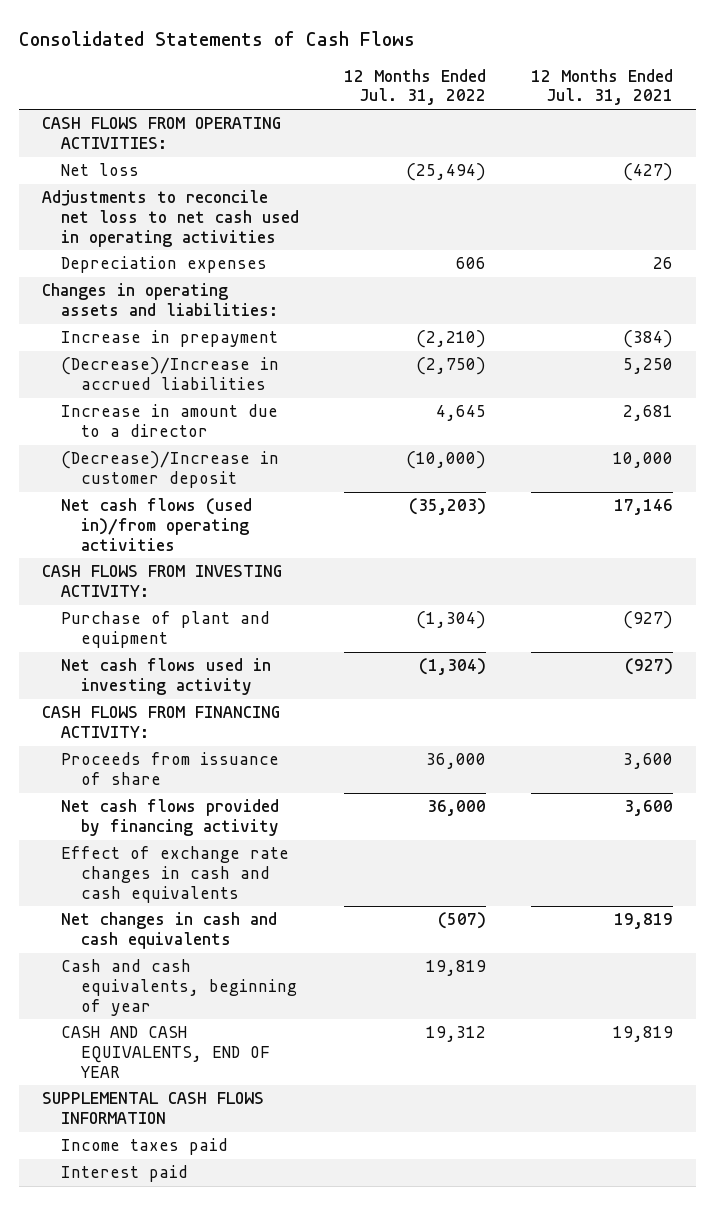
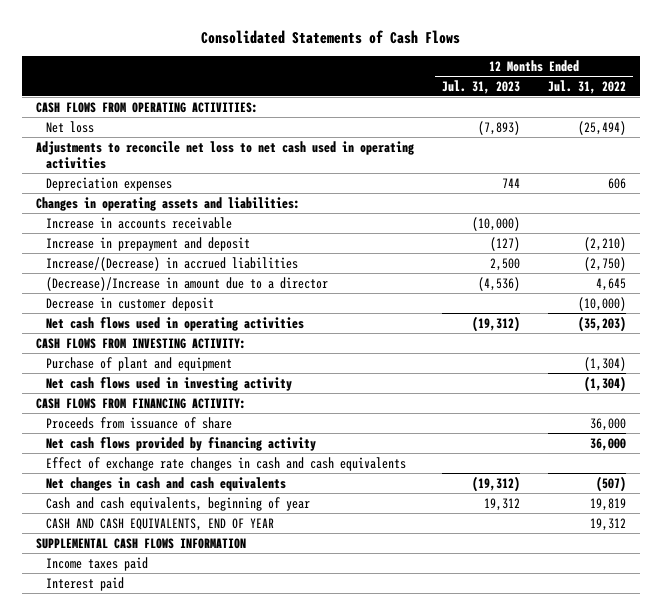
[531,68,674,106] 12 Months Ended Jul. 31, 2021 -> none
none -> [442,79,521,94] Jul. 31, 2023
none -> [45,216,232,229] Increase in accounts receivable
[61,330,279,348] Increase in prepayment -> [45,236,250,251] Increase in prepayment and deposit
[61,357,280,390] (Decrease)/Increase in accrued liabilities -> [45,256,298,271] Increase/(Decrease) in accrued liabilities
[61,404,279,437] Increase in amount due to a director -> [45,276,328,291] (Decrease)/Increase in amount due to a director
[61,451,280,488] (Decrease)/Increase in customer deposit -> [45,296,214,311] Decrease in customer deposit
[61,498,253,551] Net cash flows (used in)/from operating activities -> [45,316,304,331] Net cash flows used in operating activities

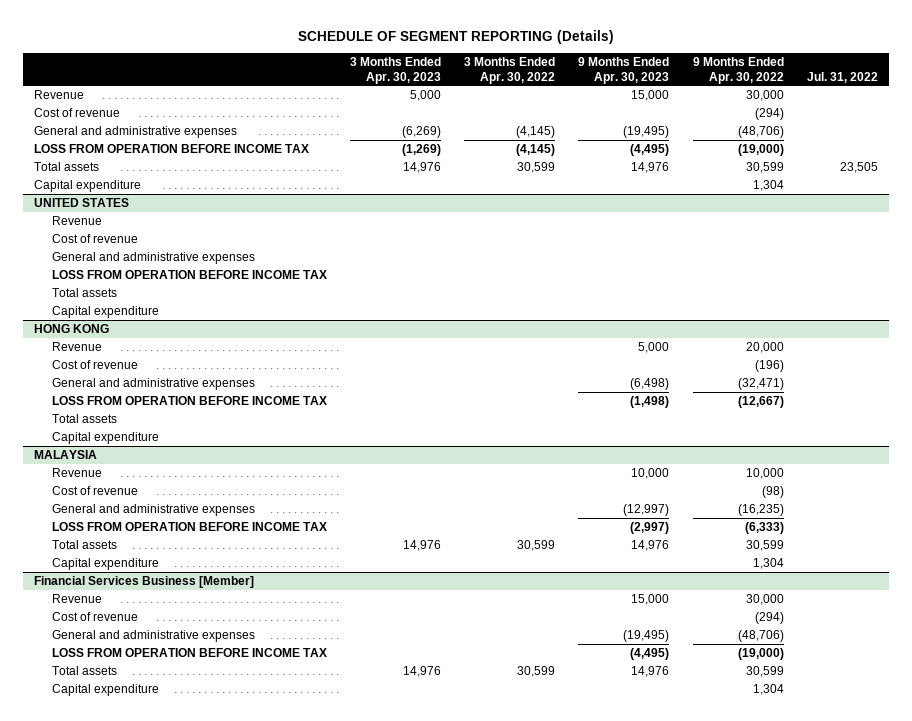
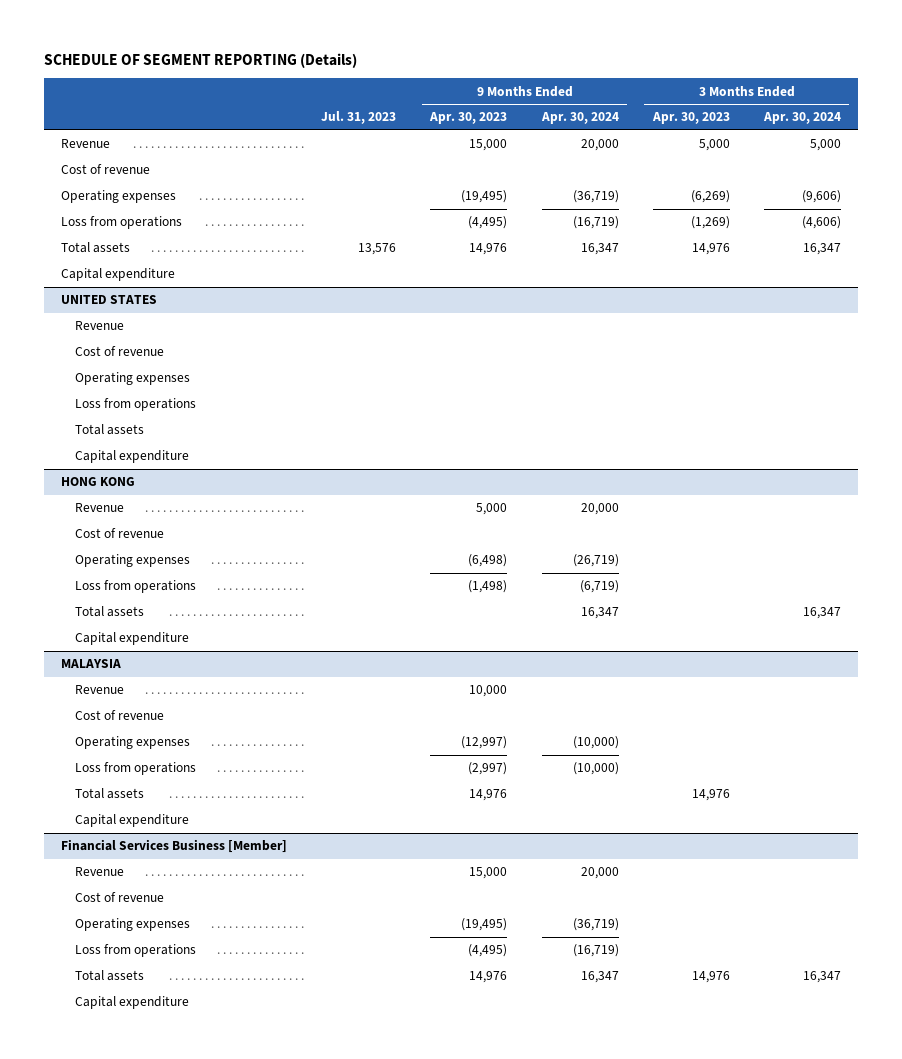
[464,57,556,84] 3 Months Ended Apr. 30, 2022 -> none
[692,57,784,84] 9 Months Ended Apr. 30, 2022 -> none
[806,71,878,83] Jul. 31, 2022 -> none
none -> [321,111,397,125] Jul. 31, 2023
none -> [540,112,619,125] Apr. 30, 2024
none -> [762,112,841,125] Apr. 30, 2024
[34,126,238,139] General and administrative expenses -> [61,190,177,204] Operating expenses
[34,144,310,154] LOSS FROM OPERATION BEFORE INCOME TAX -> [61,216,183,230] Loss from operations
[52,252,256,265] General and administrative expenses -> none
none -> [74,372,190,386] Operating expenses
[52,270,328,280] LOSS FROM OPERATION BEFORE INCOME TAX -> [74,398,196,412] Loss from operations
[52,378,256,391] General and administrative expenses -> [74,554,190,568] Operating expenses
[52,396,328,406] LOSS FROM OPERATION BEFORE INCOME TAX -> [74,580,196,594] Loss from operations
[52,504,256,517] General and administrative expenses -> [74,736,190,750] Operating expenses
[52,522,328,532] LOSS FROM OPERATION BEFORE INCOME TAX -> [74,762,196,776] Loss from operations
[52,630,256,643] General and administrative expenses -> [74,918,190,932] Operating expenses
[52,648,328,658] LOSS FROM OPERATION BEFORE INCOME TAX -> [74,944,196,958] Loss from operations

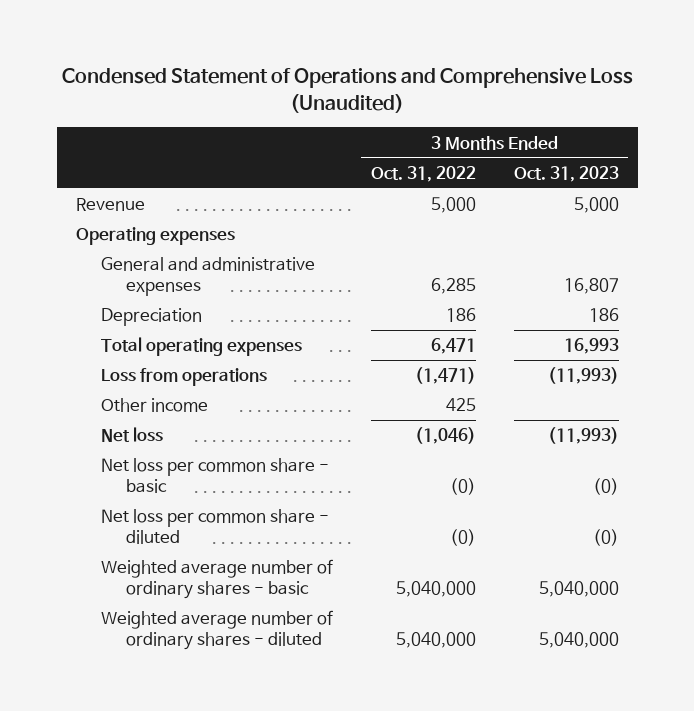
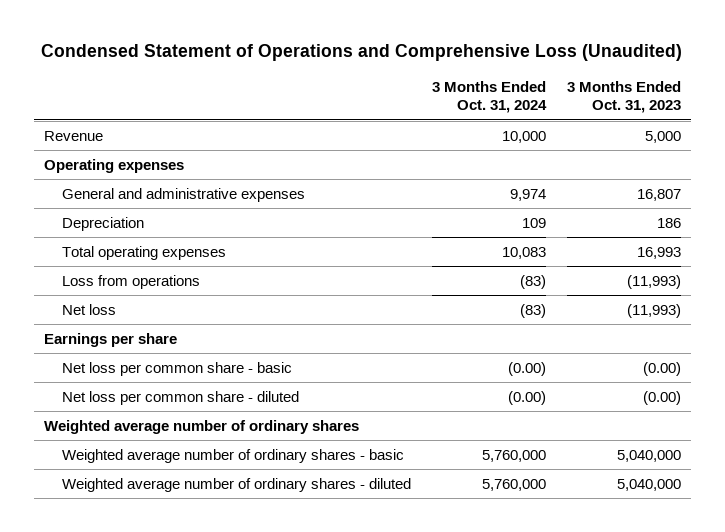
[370,165,476,182] Oct. 31, 2022 -> none
none -> [431,81,547,114] 3 Months Ended Oct. 31, 2024
[100,398,208,413] Other income -> none
none -> [44,332,178,347] Earnings per share
[592,478,619,496] (0) -> [642,361,681,376] (0.00)
[592,529,619,547] (0) -> [642,390,681,405] (0.00)
none -> [44,419,360,434] Weighted average number of ordinary shares

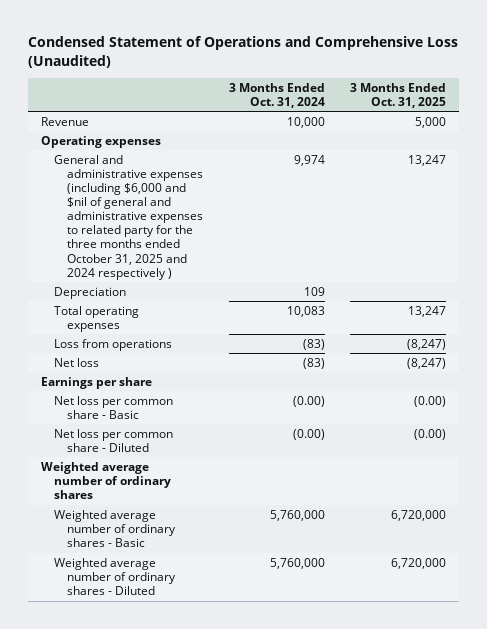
[566,81,681,114] 3 Months Ended Oct. 31, 2023 -> none
none -> [350,82,447,109] 3 Months Ended Oct. 31, 2025
[61,187,305,202] General and administrative expenses -> [54,154,204,280] General and administrative expenses (including $6,000 and $nil of general and administrative expenses to related party for the three months ended October 31, 2025 and 2024 respectively )
[61,361,292,376] Net loss per common share - basic -> [54,395,174,420] Net loss per common share - Basic
[61,390,299,405] Net loss per common share - diluted -> [54,428,174,453] Net loss per common share - Diluted
[61,448,404,463] Weighted average number of ordinary shares - basic -> [54,509,177,548] Weighted average number of ordinary shares - Basic
[61,477,411,492] Weighted average number of ordinary shares - diluted -> [54,557,177,596] Weighted average number of ordinary shares - Diluted

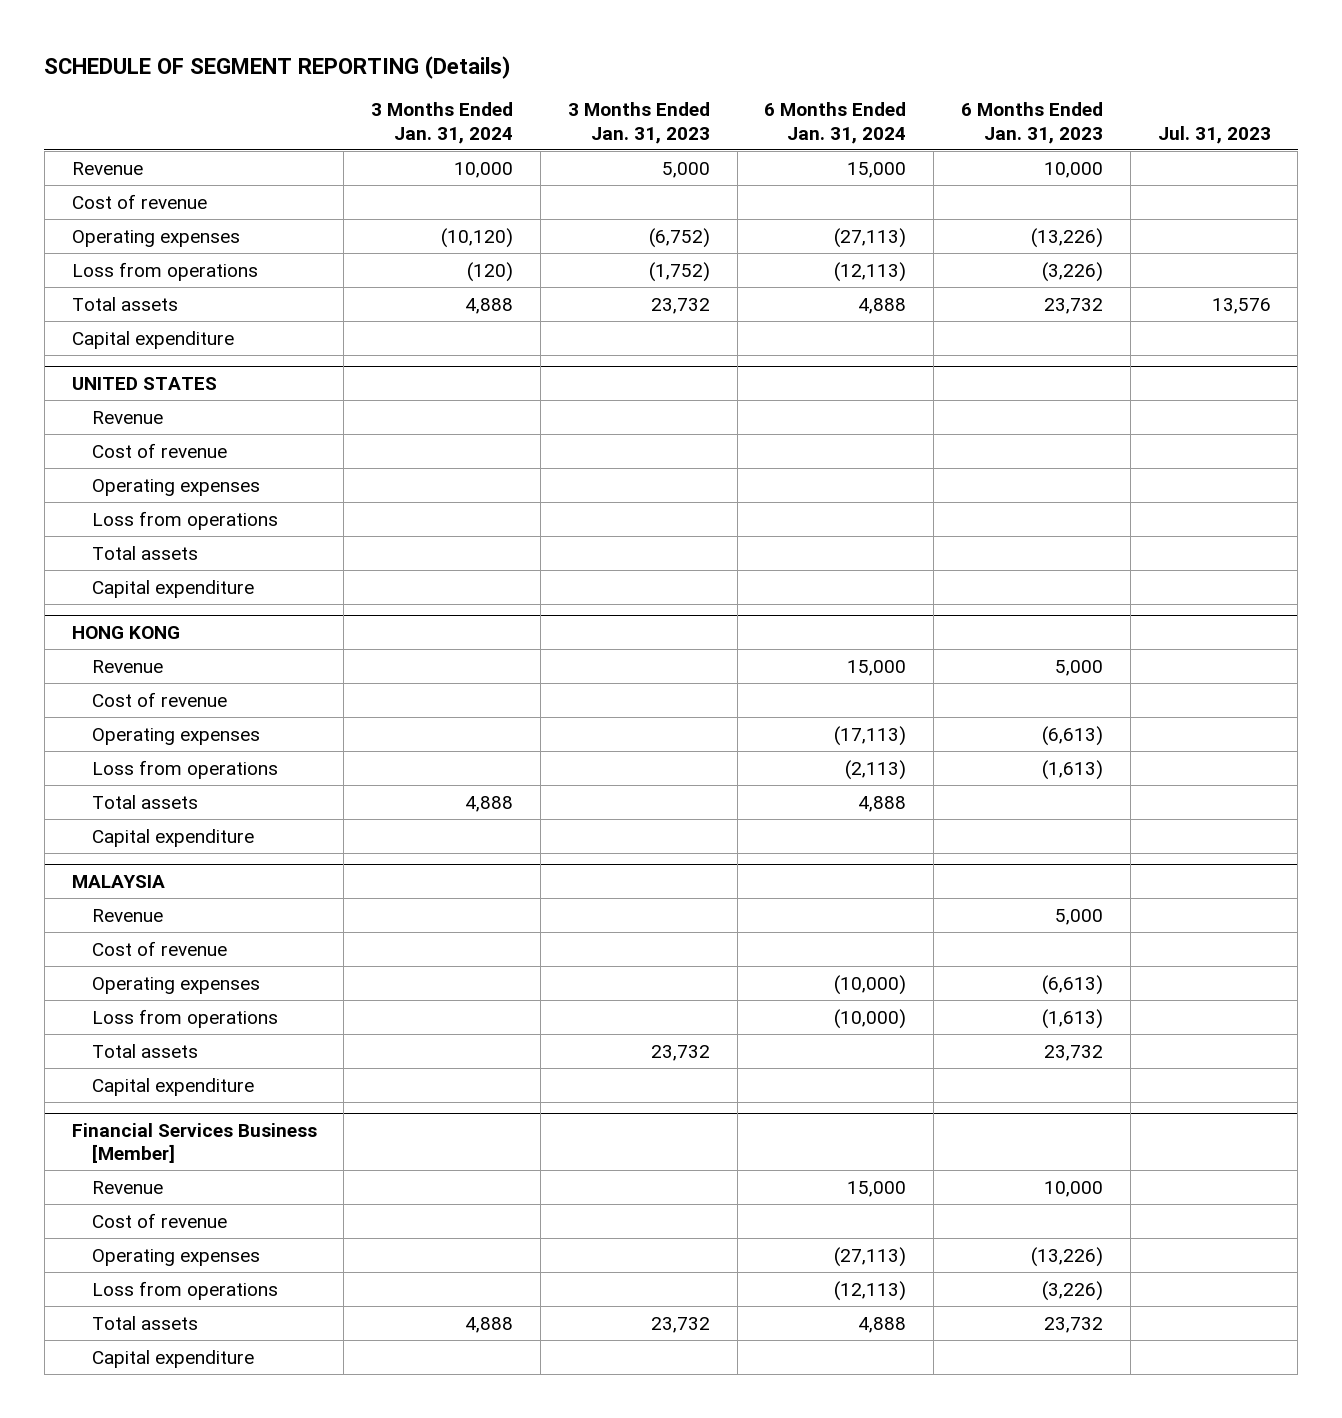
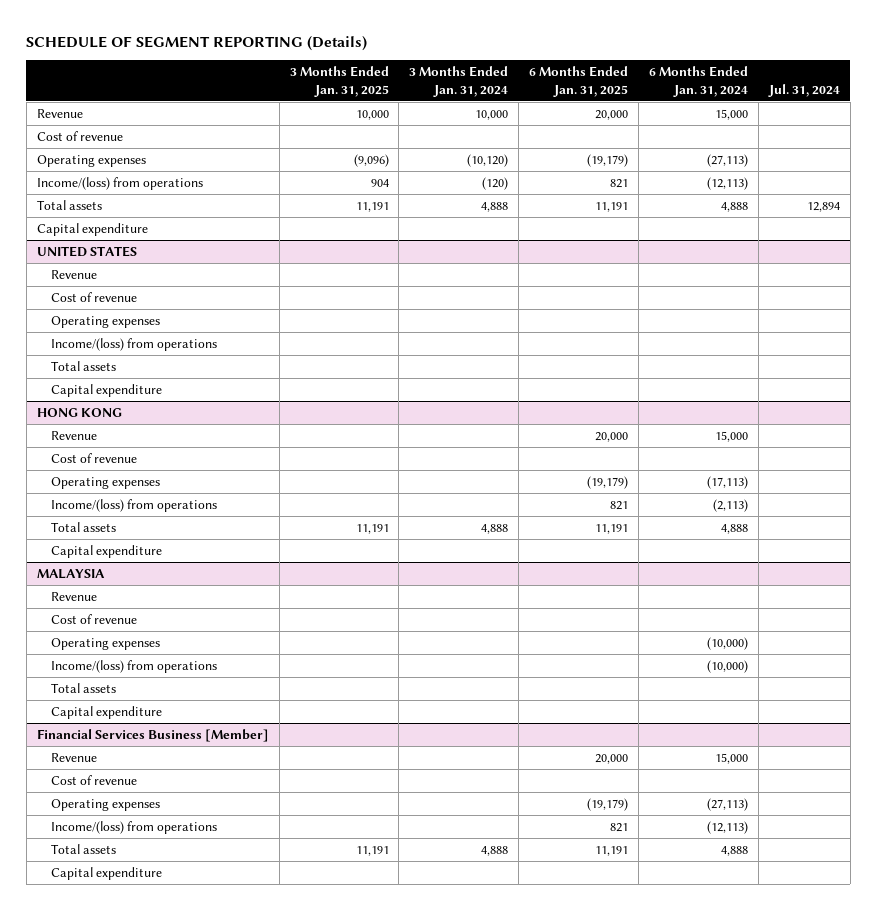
[567,102,710,144] 3 Months Ended Jan. 31, 2023 -> none
[960,102,1103,144] 6 Months Ended Jan. 31, 2023 -> none
[1157,125,1271,144] Jul. 31, 2023 -> none
none -> [289,66,389,97] 3 Months Ended Jan. 31, 2025
none -> [529,66,629,97] 6 Months Ended Jan. 31, 2025
none -> [767,83,840,97] Jul. 31, 2024
[71,261,258,281] Loss from operations -> [36,176,203,190] Income/(loss) from operations
[91,510,278,530] Loss from operations -> [51,337,218,351] Income/(loss) from operations
[91,759,278,779] Loss from operations -> [51,498,218,512] Income/(loss) from operations
[91,1008,278,1028] Loss from operations -> [51,659,218,673] Income/(loss) from operations
[91,1280,278,1300] Loss from operations -> [51,820,218,834] Income/(loss) from operations

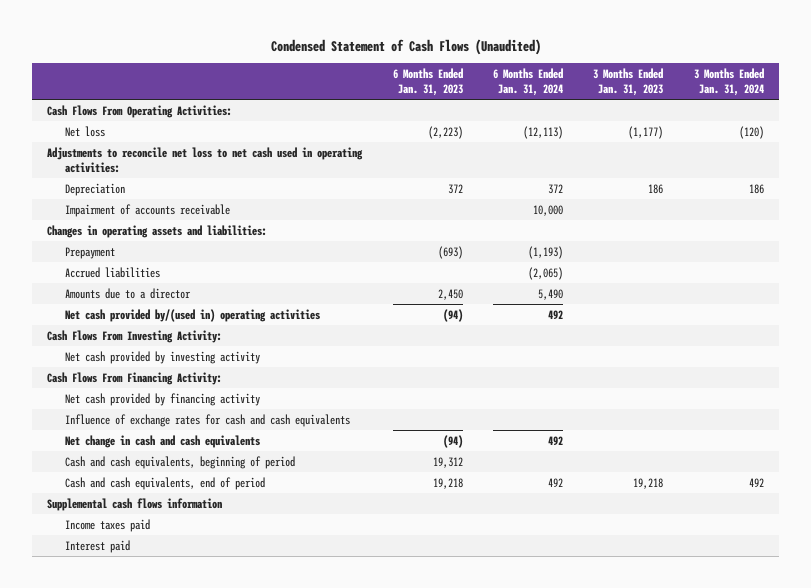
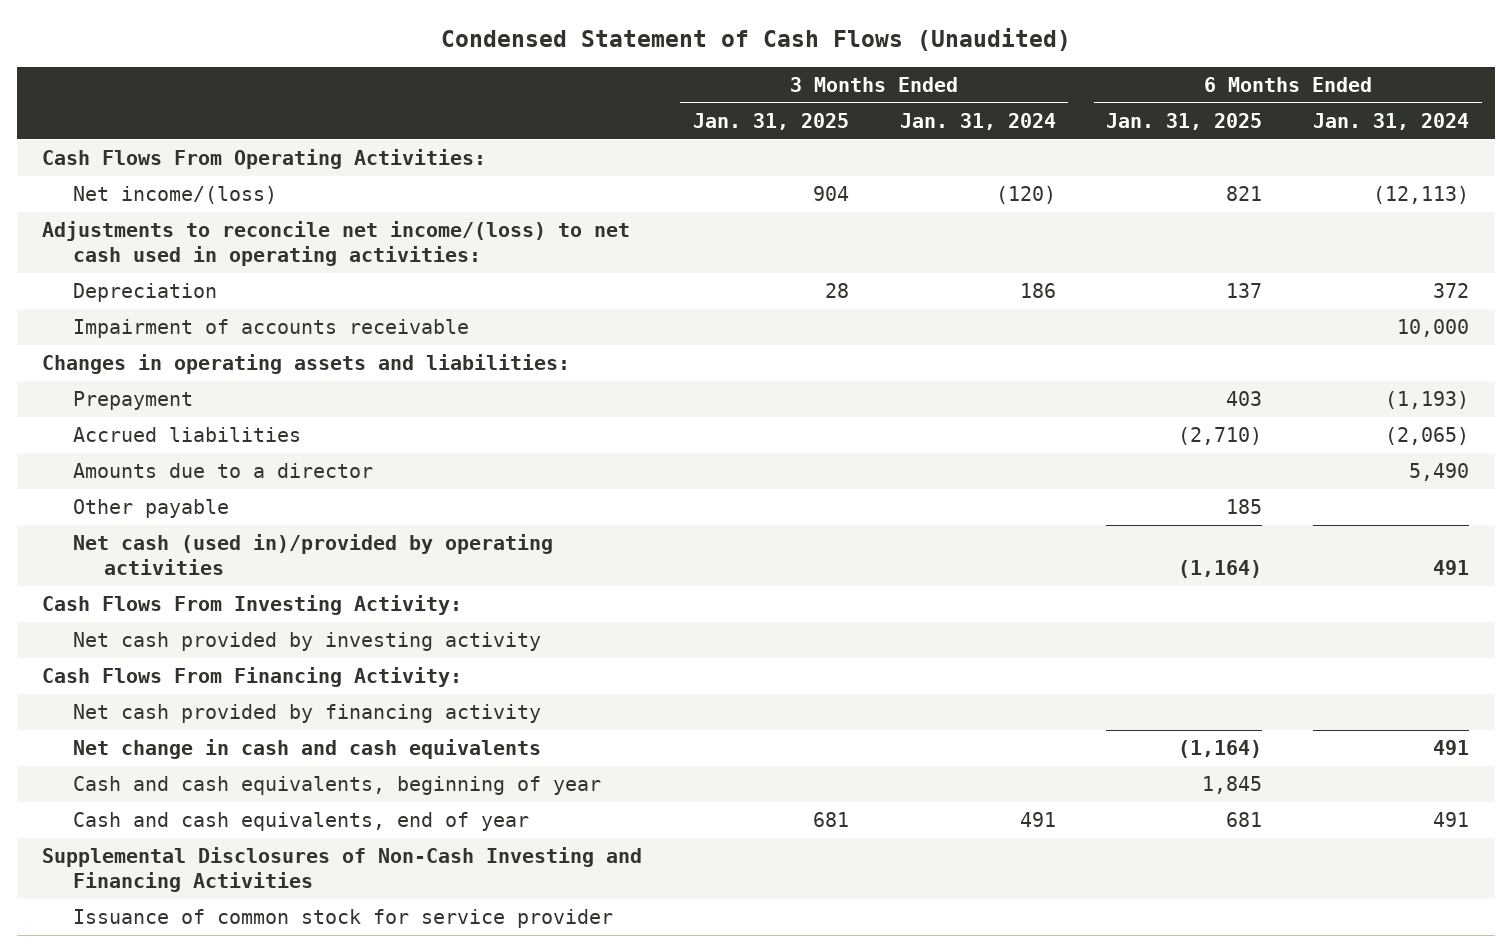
[392,67,463,97] 6 Months Ended Jan. 31, 2023 -> none
[593,67,664,97] 3 Months Ended Jan. 31, 2023 -> none
none -> [692,112,849,130] Jan. 31, 2025
none -> [1106,112,1263,130] Jan. 31, 2025
[64,125,105,137] Net loss -> [72,186,277,205] Net income/(loss)
[47,146,364,174] Adjustments to reconcile net loss to net cash used in operating activities: -> [41,221,630,266] Adjustments to reconcile net income/(loss) to net cash used in operating activities:
none -> [72,499,229,519] Other payable
[64,308,320,322] Net cash provided by/(used in) operating activities -> [72,534,553,575] Net cash (used in)/provided by operating activities
[548,309,564,319] 492 -> [1433,559,1470,575] 491
[64,413,350,427] Influence of exchange rates for cash and cash equivalents -> none
[47,497,223,511] Supplemental cash flows information -> none
[64,518,150,532] Income taxes paid -> none
[64,539,130,553] Interest paid -> none
[548,435,564,445] 492 -> [1433,740,1470,756] 491
[64,455,295,469] Cash and cash equivalents, beginning of period -> [72,776,601,796] Cash and cash equivalents, beginning of year
[64,476,265,490] Cash and cash equivalents, end of period -> [72,812,529,832] Cash and cash equivalents, end of year
[548,477,564,487] 492 -> [1433,812,1470,828] 491
[748,477,764,487] 492 -> [1019,812,1056,828] 491
none -> [41,847,642,892] Supplemental Disclosures of Non-Cash Investing and Financing Activities
none -> [72,909,613,929] Issuance of common stock for service provider

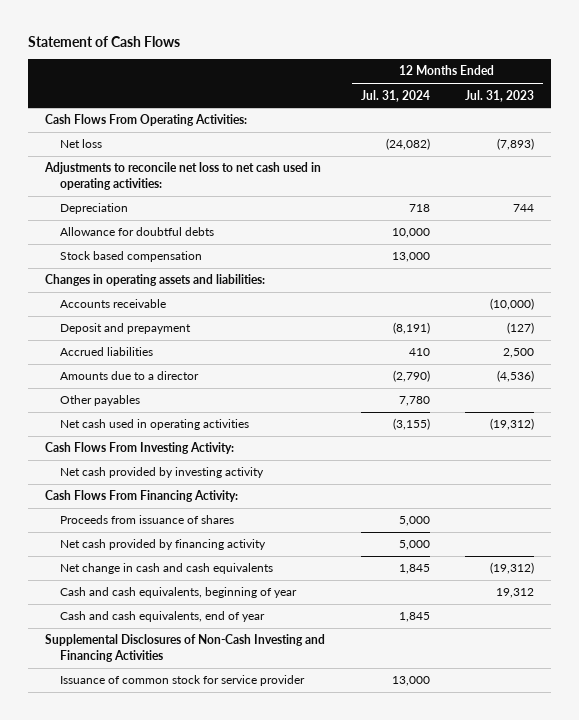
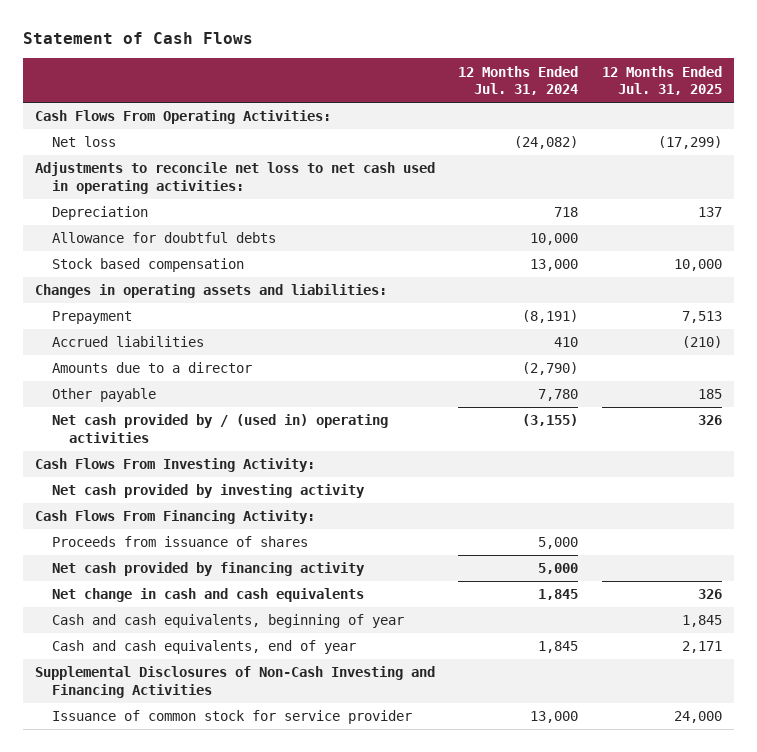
[464,89,534,102] Jul. 31, 2023 -> none
none -> [602,65,723,96] 12 Months Ended Jul. 31, 2025
[60,299,167,309] Accounts receivable -> none
[60,323,192,335] Deposit and prepayment -> [51,311,132,325] Prepayment
[60,395,141,407] Other payables -> [51,388,156,403] Other payable
[60,419,250,431] Net cash used in operating activities -> [51,414,388,443] Net cash provided by / (used in) operating activities

